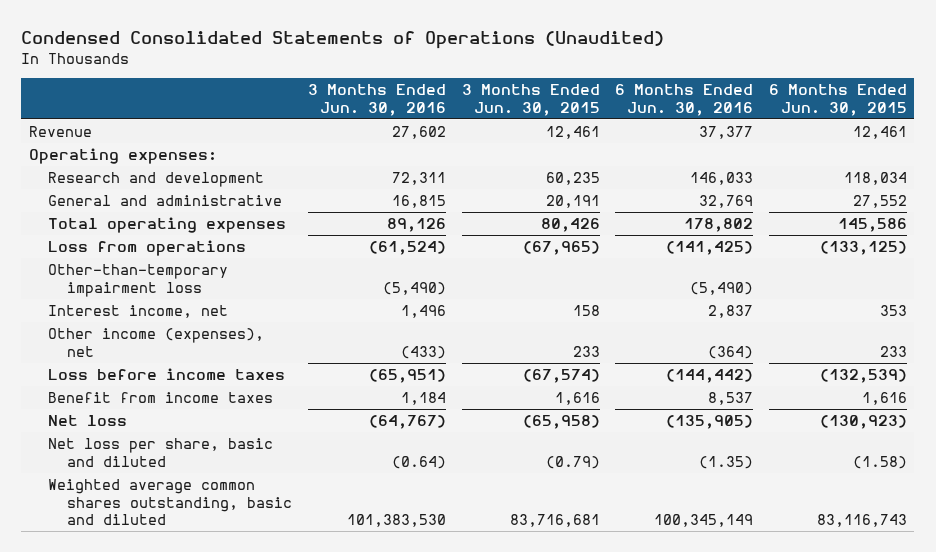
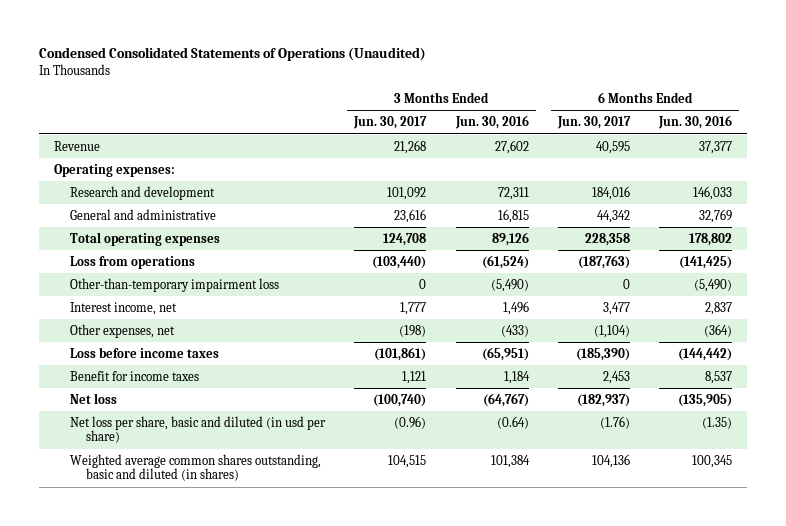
[461,84,600,116] 3 Months Ended Jun. 30, 2015 -> none
[768,84,907,116] 6 Months Ended Jun. 30, 2015 -> none
none -> [353,116,428,130] Jun. 30, 2017
none -> [556,116,631,130] Jun. 30, 2017
[48,328,265,357] Other income (expenses), net -> [69,323,175,338] Other expenses, net
[48,392,274,404] Benefit from income taxes -> [69,370,199,381] Benefit for income taxes
[48,438,274,467] Net loss per share, basic and diluted -> [69,415,326,444] Net loss per share, basic and diluted (in usd per share)
[48,479,293,525] Weighted average common shares outstanding, basic and diluted -> [69,453,321,482] Weighted average common shares outstanding, basic and diluted (in shares)
[346,513,446,527] 101,383,530 -> [490,454,530,468] 101,384
[654,513,754,527] 100,345,149 -> [692,454,733,468] 100,345

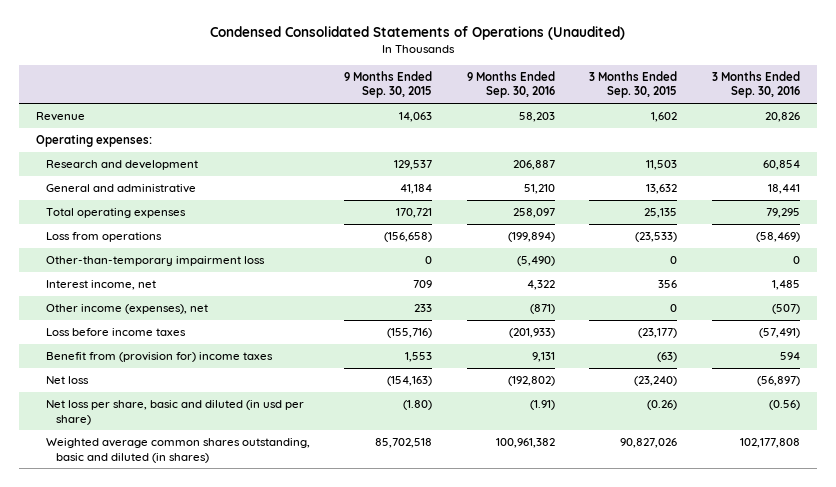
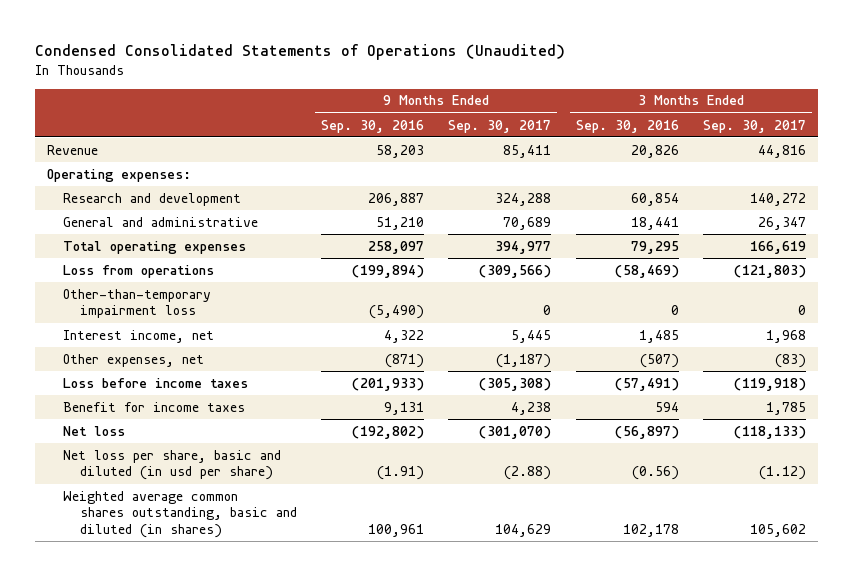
[344,70,433,99] 9 Months Ended Sep. 30, 2015 -> none
[589,70,678,99] 3 Months Ended Sep. 30, 2015 -> none
none -> [448,119,552,133] Sep. 30, 2017
none -> [702,119,806,133] Sep. 30, 2017
[45,303,208,314] Other income (expenses), net -> [63,353,205,367] Other expenses, net
[45,351,273,362] Benefit from (provision for) income taxes -> [63,401,246,412] Benefit for income taxes
[495,437,555,448] 100,961,382 -> [368,523,425,537] 100,961
[739,437,800,448] 102,177,808 -> [622,523,679,537] 102,178

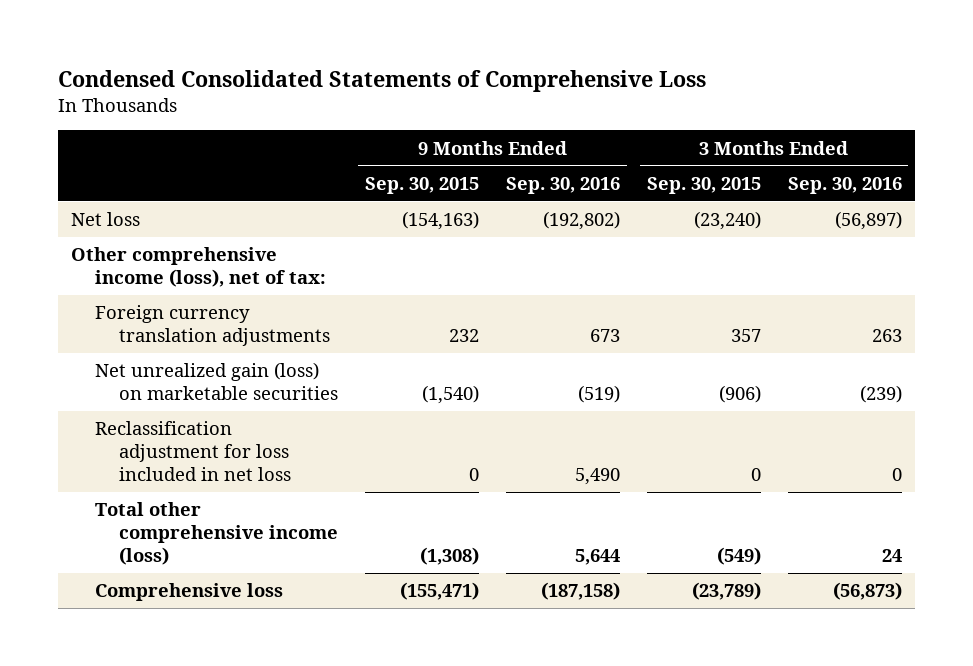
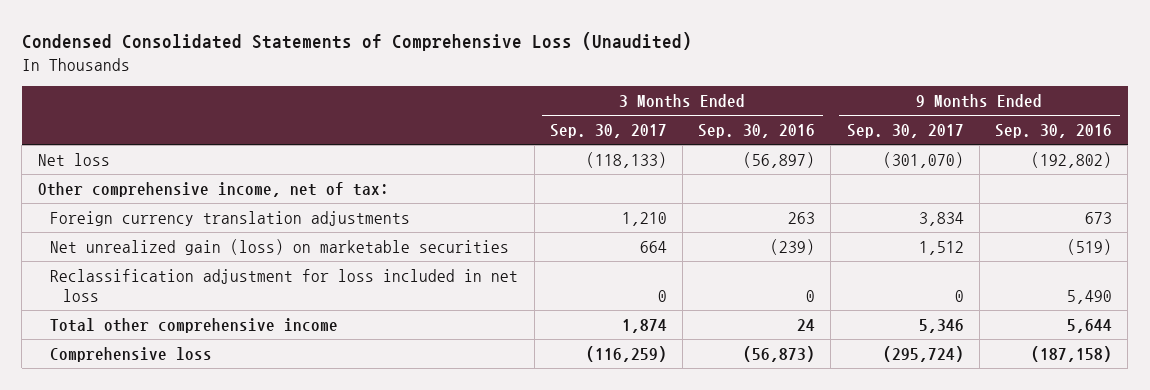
[58,69,707,92] Condensed Consolidated Statements of Comprehensive Loss -> [21,32,692,52] Condensed Consolidated Statements of Comprehensive Loss (Unaudited)
[365,176,480,194] Sep. 30, 2015 -> none
[646,176,761,194] Sep. 30, 2015 -> none
none -> [549,123,667,138] Sep. 30, 2017
none -> [846,123,964,138] Sep. 30, 2017
[71,247,327,287] Other comprehensive income (loss), net of tax: -> [37,181,389,197] Other comprehensive income, net of tax:
[95,502,339,565] Total other comprehensive income (loss) -> [50,317,339,333] Total other comprehensive income

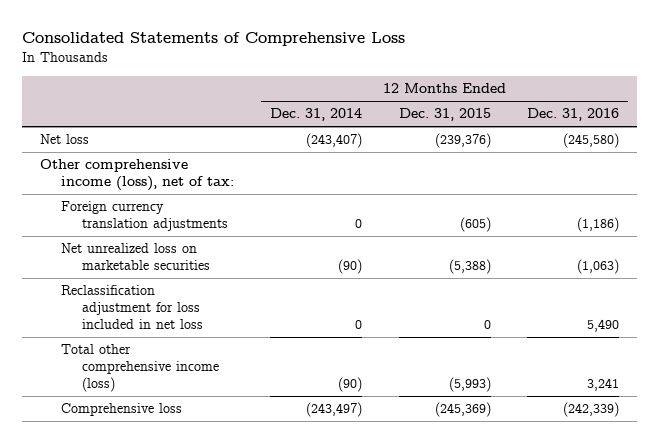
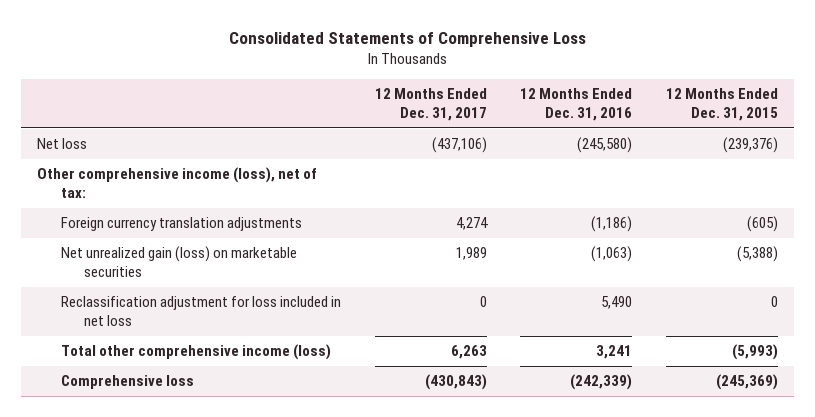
[270,108,363,122] Dec. 31, 2014 -> none
none -> [374,88,487,122] 12 Months Ended Dec. 31, 2017
[61,243,210,270] Net unrealized loss on marketable securities -> [60,246,297,277] Net unrealized gain (loss) on marketable securities

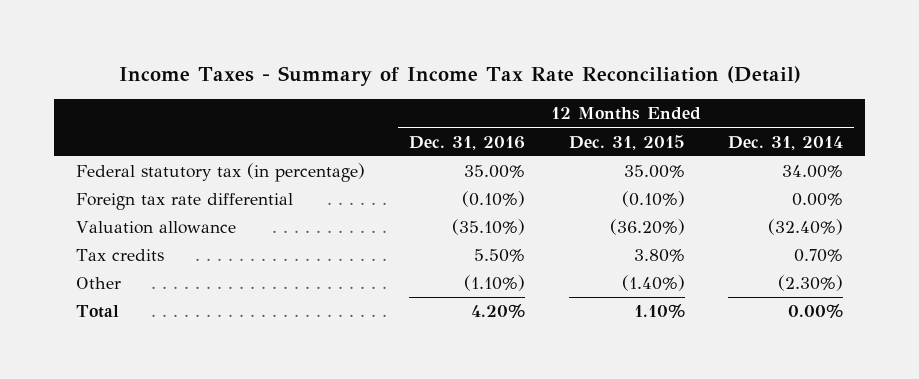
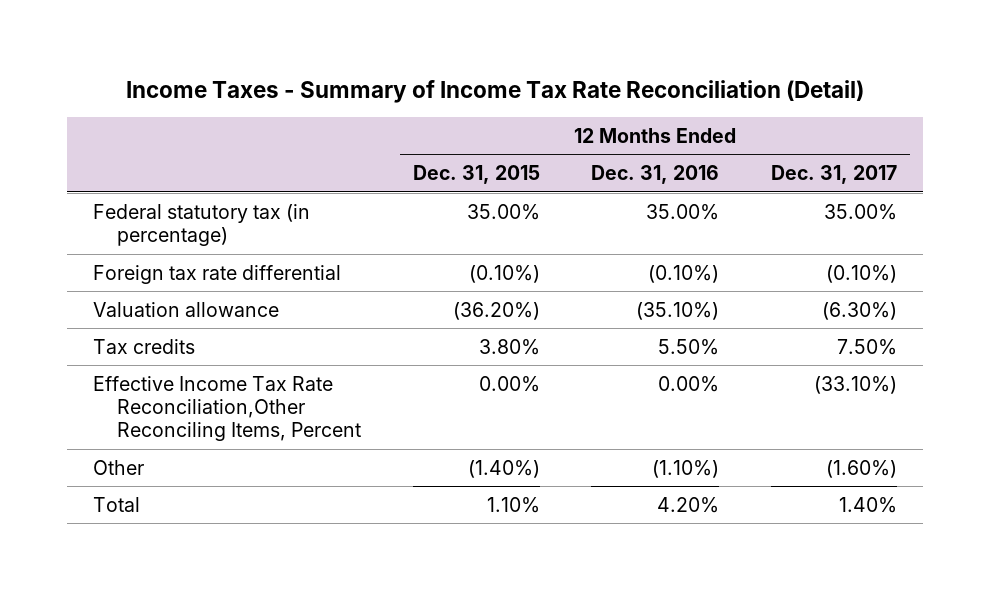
[728,135,844,150] Dec. 31, 2014 -> none
none -> [770,165,897,185] Dec. 31, 2017
none -> [93,375,361,442] Effective Income Tax Rate Reconciliation,Other Reconciling Items, Percent

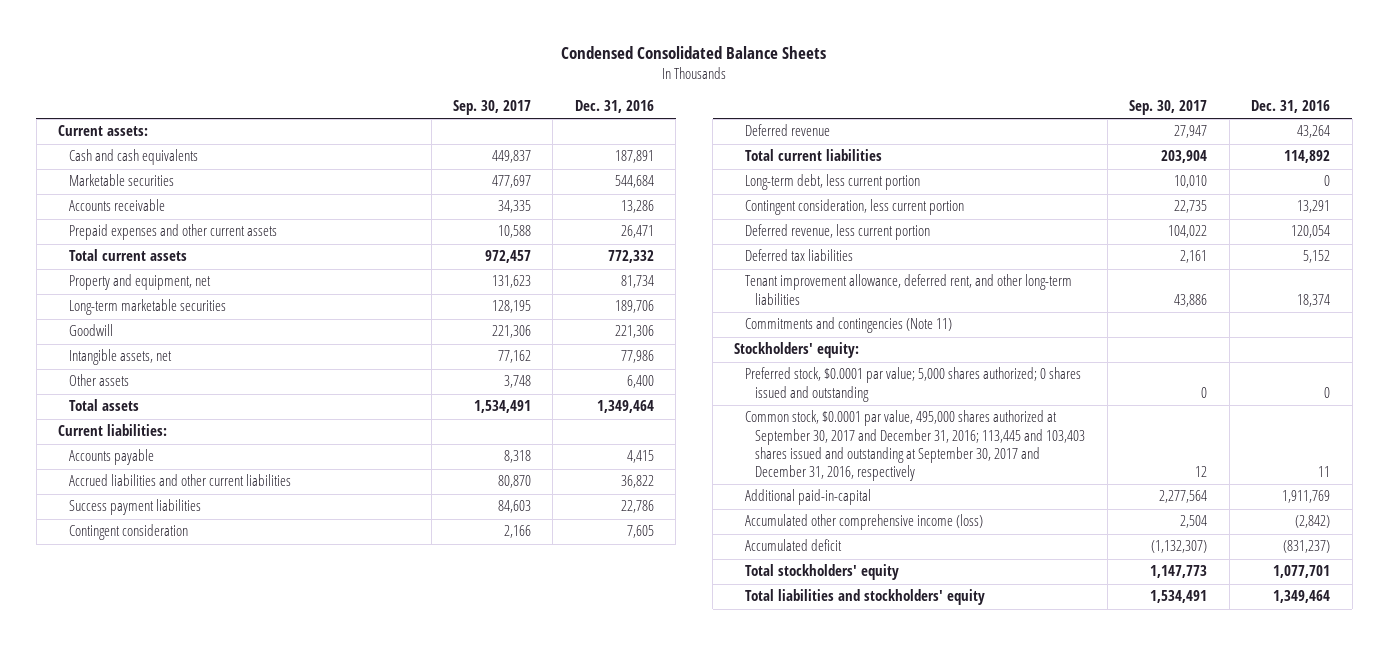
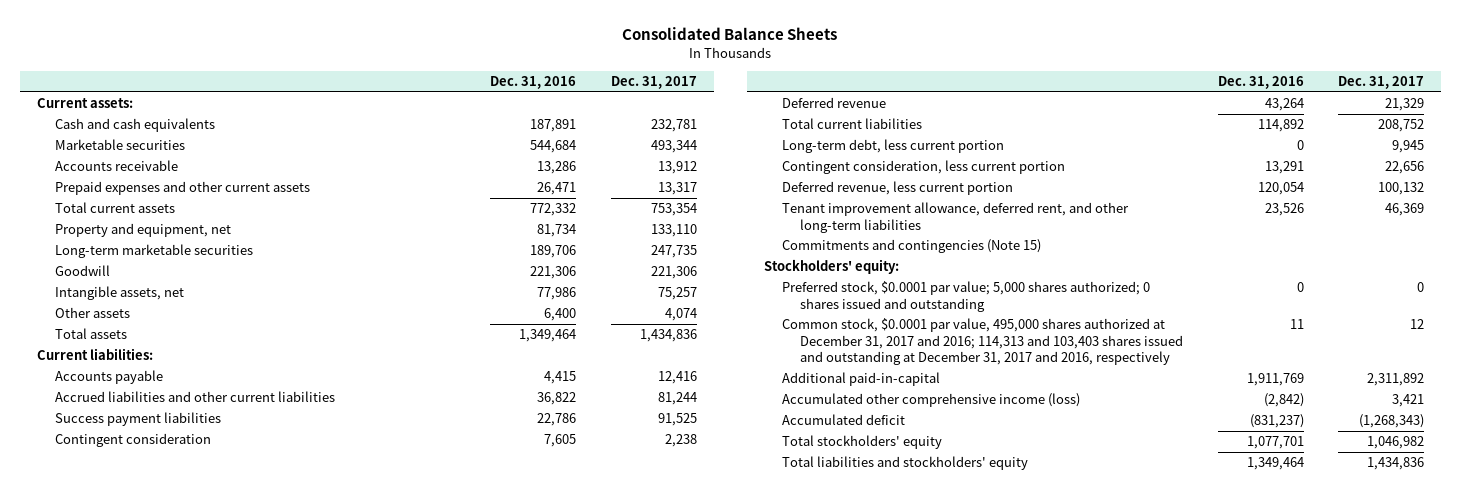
[561,46,827,60] Condensed Consolidated Balance Sheets -> [622,26,838,40] Consolidated Balance Sheets
[452,100,531,116] Sep. 30, 2017 -> none
none -> [610,75,697,89] Dec. 31, 2017
[744,249,853,262] Deferred tax liabilities -> none
[1297,293,1331,307] 18,374 -> [1264,203,1304,217] 23,526
[744,317,952,334] Commitments and contingencies (Note 11) -> [782,239,1042,254] Commitments and contingencies (Note 15)
[744,410,1086,481] Common stock, $0.0001 par value, 495,000 shares authorized at September 30, 2017 and December 31, 2016; 113,445 and 103,403 shares issued and outstanding at September 30, 2017 and December 31, 2016, respectively -> [782,318,1184,366] Common stock, $0.0001 par value, 495,000 shares authorized at December 31, 2017 and 2016; 114,313 and 103,403 shares issued and outstanding at December 31, 2017 and 2016, respectively

